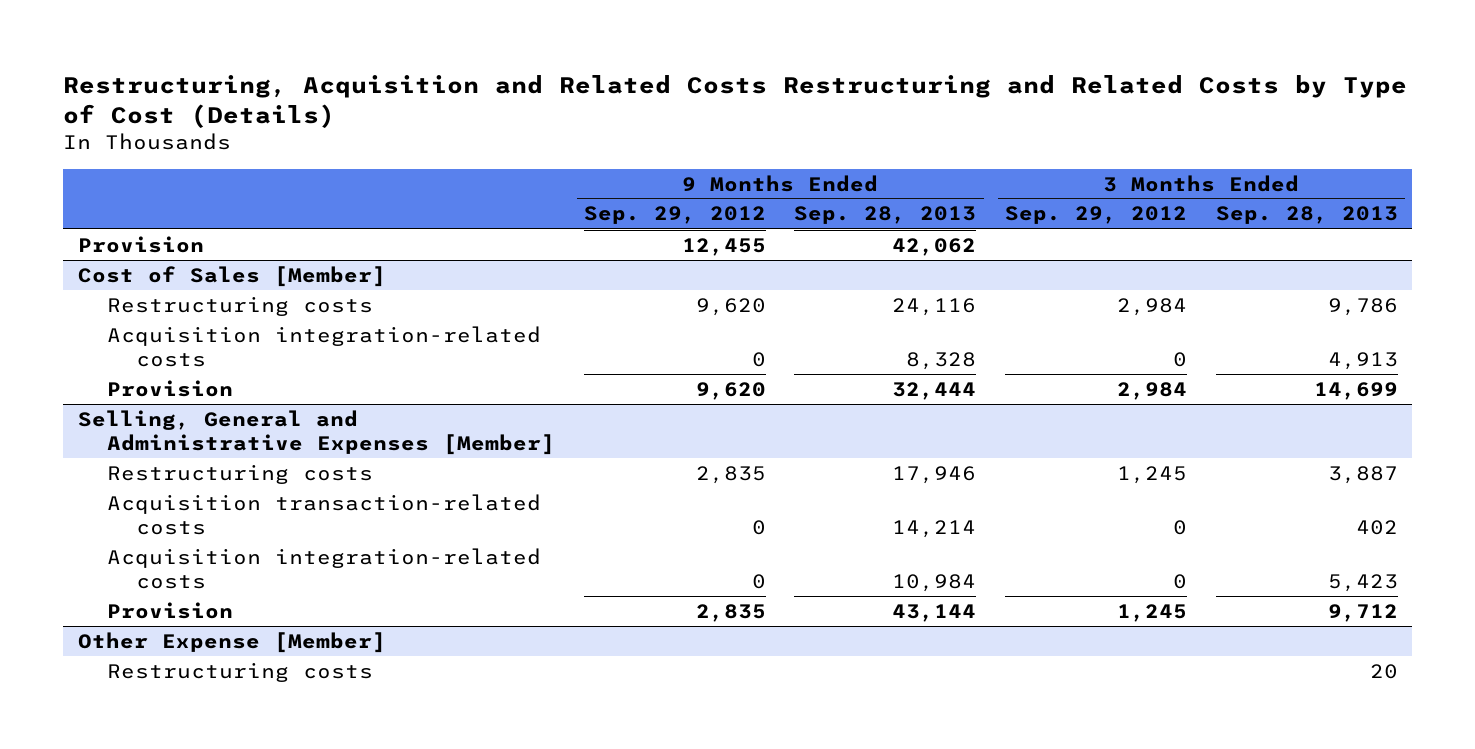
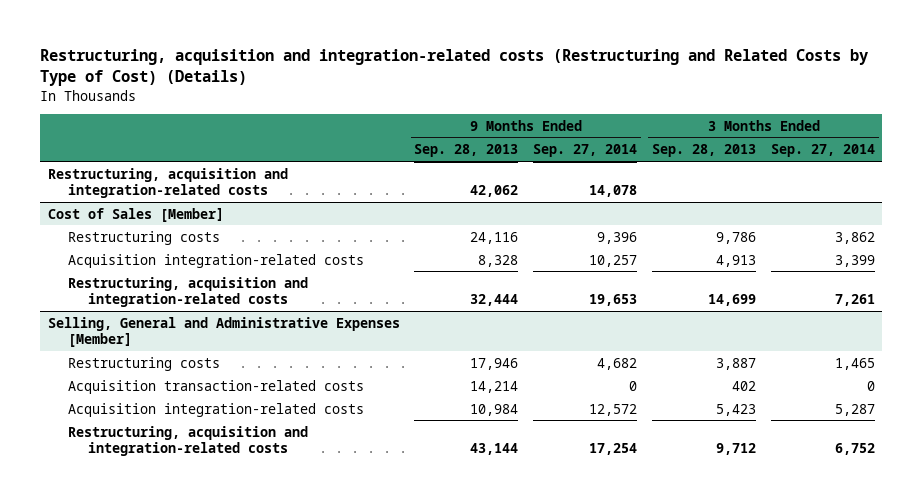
[63,75,1408,129] Restructuring, Acquisition and Related Costs Restructuring and Related Costs by Type of Cost (Details) -> [40,49,869,87] Restructuring, acquisition and integration-related costs (Restructuring and Related Costs by Type of Cost) (Details)
[583,206,766,225] Sep. 29, 2012 -> none
[1005,206,1188,225] Sep. 29, 2012 -> none
none -> [533,144,638,158] Sep. 27, 2014
none -> [771,144,876,158] Sep. 27, 2014
[77,235,204,253] Provision -> [47,167,288,198] Restructuring, acquisition and integration-related costs
[106,379,233,397] Provision -> [67,276,308,307] Restructuring, acquisition and integration-related costs
[77,631,386,653] Other Expense [Member] -> none
[106,661,373,682] Restructuring costs -> none
[106,601,233,619] Provision -> [67,425,308,456] Restructuring, acquisition and integration-related costs

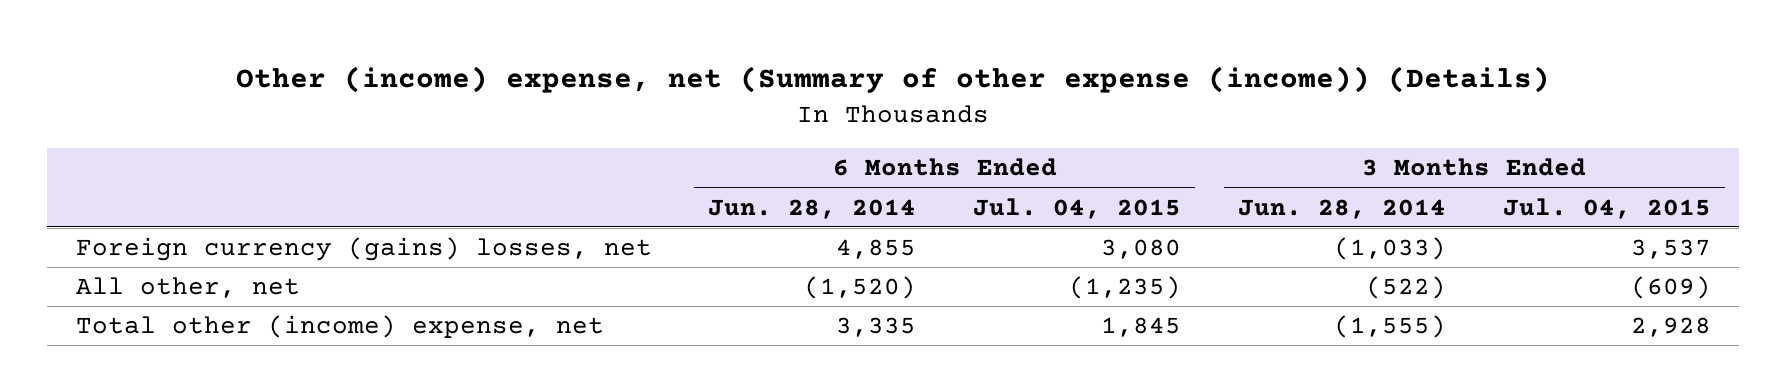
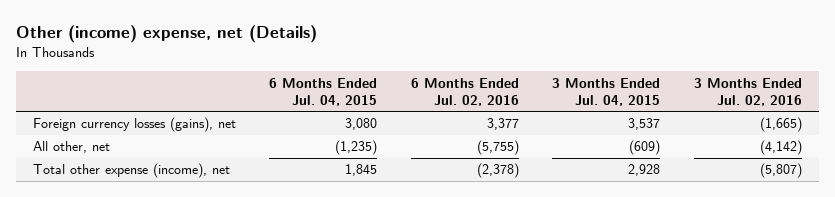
[236,66,1551,94] Other (income) expense, net (Summary of other expense (income)) (Details) -> [16,25,318,44] Other (income) expense, net (Details)
[708,198,917,219] Jun. 28, 2014 -> none
[1237,198,1446,219] Jun. 28, 2014 -> none
none -> [410,77,519,106] 6 Months Ended Jul. 02, 2016
none -> [693,77,802,106] 3 Months Ended Jul. 02, 2016
[75,237,652,262] Foreign currency (gains) losses, net -> [32,117,236,133] Foreign currency losses (gains), net
[75,315,604,339] Total other (income) expense, net -> [32,163,230,179] Total other expense (income), net

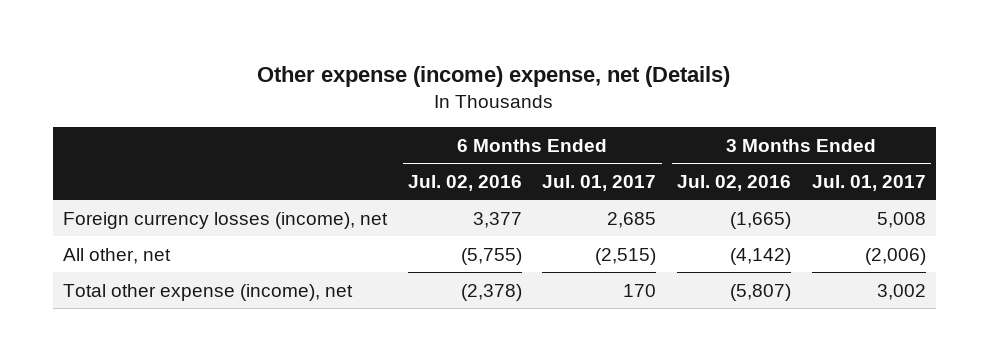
[16,25,318,44] Other (income) expense, net (Details) -> [257,66,731,88] Other expense (income) expense, net (Details)
[269,77,378,106] 6 Months Ended Jul. 04, 2015 -> none
[552,77,661,106] 3 Months Ended Jul. 04, 2015 -> none
none -> [542,174,657,191] Jul. 01, 2017
none -> [811,174,926,191] Jul. 01, 2017
[32,117,236,133] Foreign currency losses (gains), net -> [63,211,389,229] Foreign currency losses (income), net

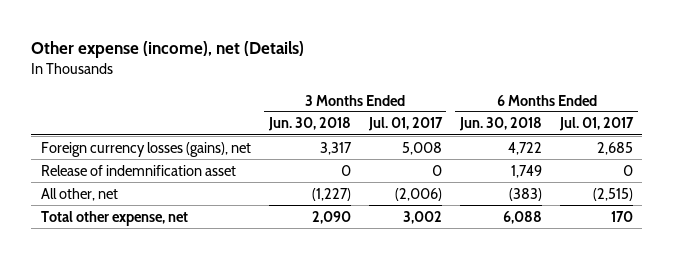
[257,66,731,88] Other expense (income) expense, net (Details) -> [31,41,305,59] Other expense (income), net (Details)
[407,174,522,191] Jul. 02, 2016 -> none
[677,174,792,191] Jul. 02, 2016 -> none
none -> [267,117,351,132] Jun. 30, 2018
none -> [459,117,543,132] Jun. 30, 2018
[63,211,389,229] Foreign currency losses (income), net -> [40,141,251,157] Foreign currency losses (gains), net
none -> [40,164,236,176] Release of indemnification asset
[63,283,354,301] Total other expense (income), net -> [40,210,188,226] Total other expense, net

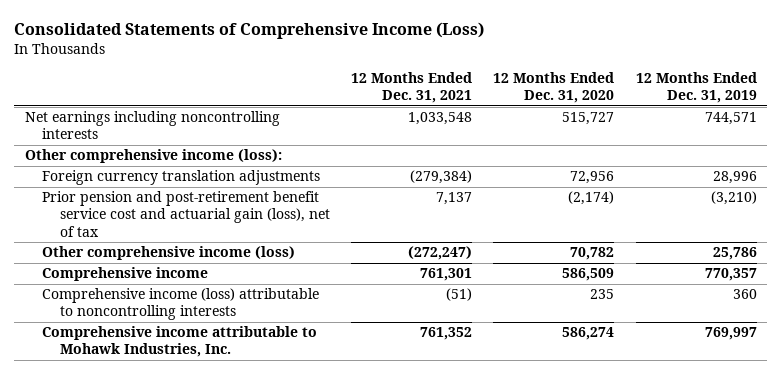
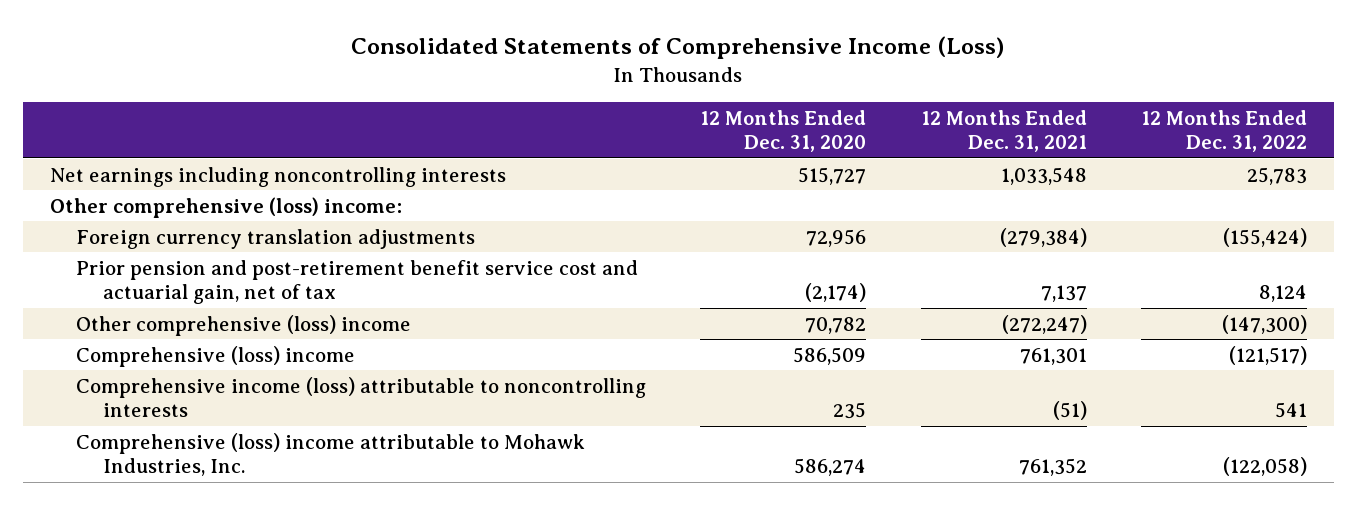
[635,72,757,104] 12 Months Ended Dec. 31, 2019 -> none
none -> [1140,109,1307,153] 12 Months Ended Dec. 31, 2022
[24,149,282,164] Other comprehensive income (loss): -> [50,196,403,218] Other comprehensive (loss) income:
[42,191,330,237] Prior pension and post-retirement benefit service cost and actuarial gain (loss), net of tax -> [76,259,639,305] Prior pension and post-retirement benefit service cost and actuarial gain, net of tax
[42,246,296,261] Other comprehensive income (loss) -> [76,314,412,336] Other comprehensive (loss) income
[42,267,209,282] Comprehensive income -> [76,345,356,367] Comprehensive (loss) income
[42,326,318,358] Comprehensive income attributable to Mohawk Industries, Inc. -> [76,432,586,477] Comprehensive (loss) income attributable to Mohawk Industries, Inc.

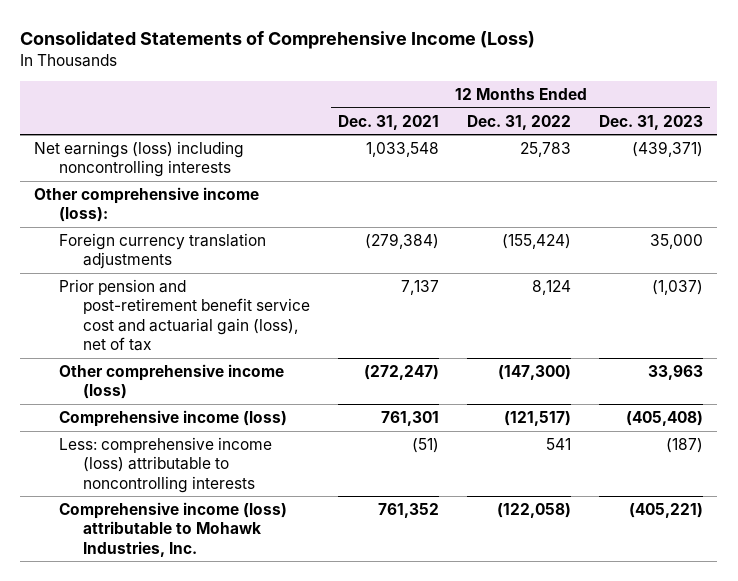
[700,109,867,153] 12 Months Ended Dec. 31, 2020 -> none
none -> [599,114,704,130] Dec. 31, 2023
[50,166,507,187] Net earnings including noncontrolling interests -> [34,141,245,178] Net earnings (loss) including noncontrolling interests
[50,196,403,218] Other comprehensive (loss) income: -> [34,187,260,223] Other comprehensive income (loss):
[76,259,639,305] Prior pension and post-retirement benefit service cost and actuarial gain, net of tax -> [58,279,310,352] Prior pension and post-retirement benefit service cost and actuarial gain (loss), net of tax
[76,314,412,336] Other comprehensive (loss) income -> [58,364,284,400] Other comprehensive income (loss)
[76,345,356,367] Comprehensive (loss) income -> [58,410,287,428] Comprehensive income (loss)
[76,376,647,418] Comprehensive income (loss) attributable to noncontrolling interests -> [58,437,272,493] Less: comprehensive income (loss) attributable to noncontrolling interests
[76,432,586,477] Comprehensive (loss) income attributable to Mohawk Industries, Inc. -> [58,502,287,557] Comprehensive income (loss) attributable to Mohawk Industries, Inc.

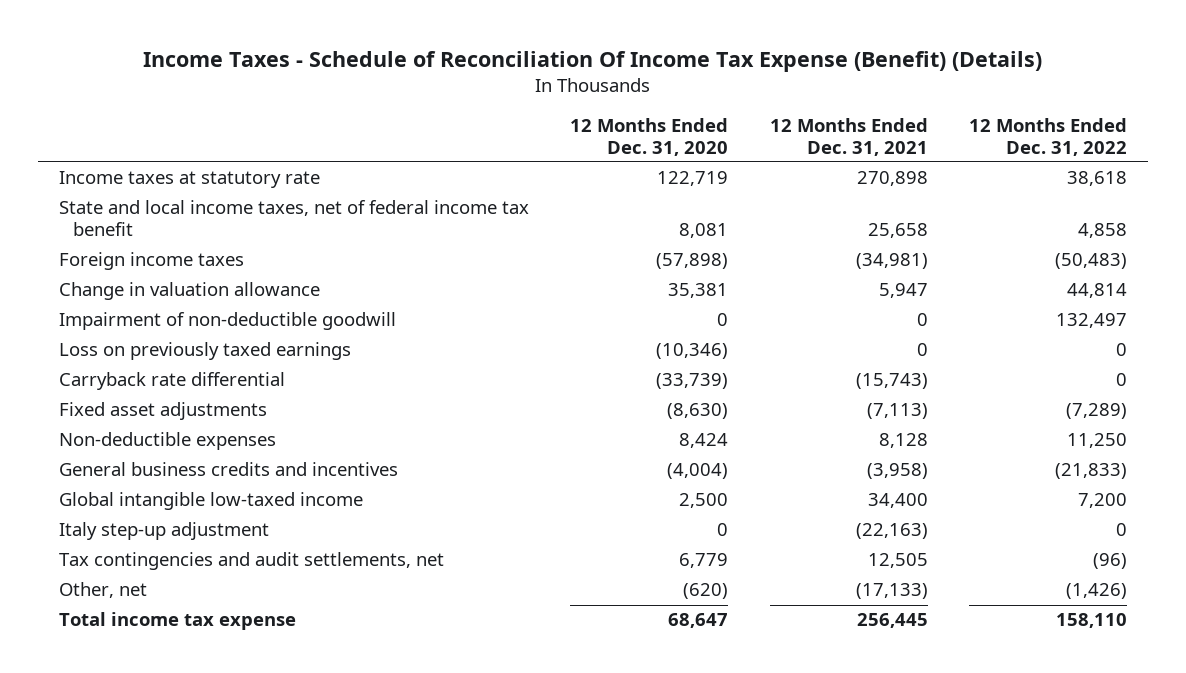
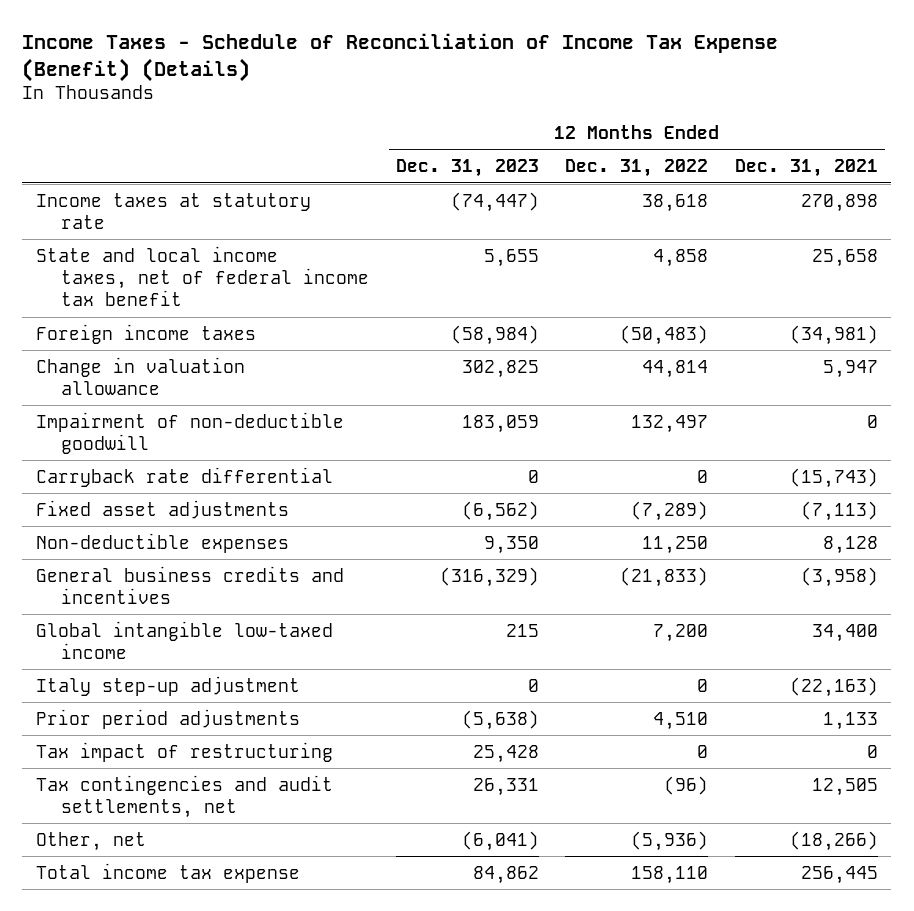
[142,50,1042,72] Income Taxes - Schedule of Reconciliation Of Income Tax Expense (Benefit) (Details) -> [22,33,779,83] Income Taxes - Schedule of Reconciliation of Income Tax Expense (Benefit) (Details)
[570,117,729,156] 12 Months Ended Dec. 31, 2020 -> none
none -> [395,159,539,178] Dec. 31, 2023
[58,342,351,361] Loss on previously taxed earnings -> none
none -> [35,708,300,729] Prior period adjustments
none -> [35,741,333,762] Tax impact of restructuring
[855,583,928,600] (17,133) -> [790,830,879,851] (18,266)
[1065,583,1127,600] (1,426) -> [631,830,709,851] (5,936)

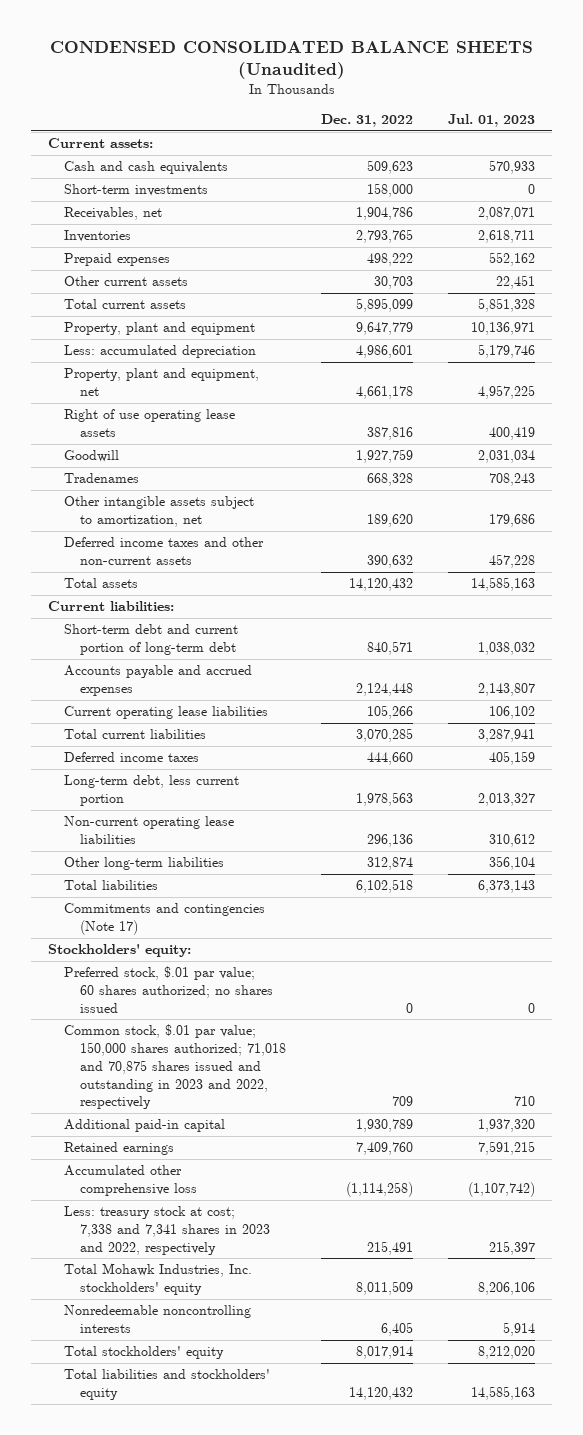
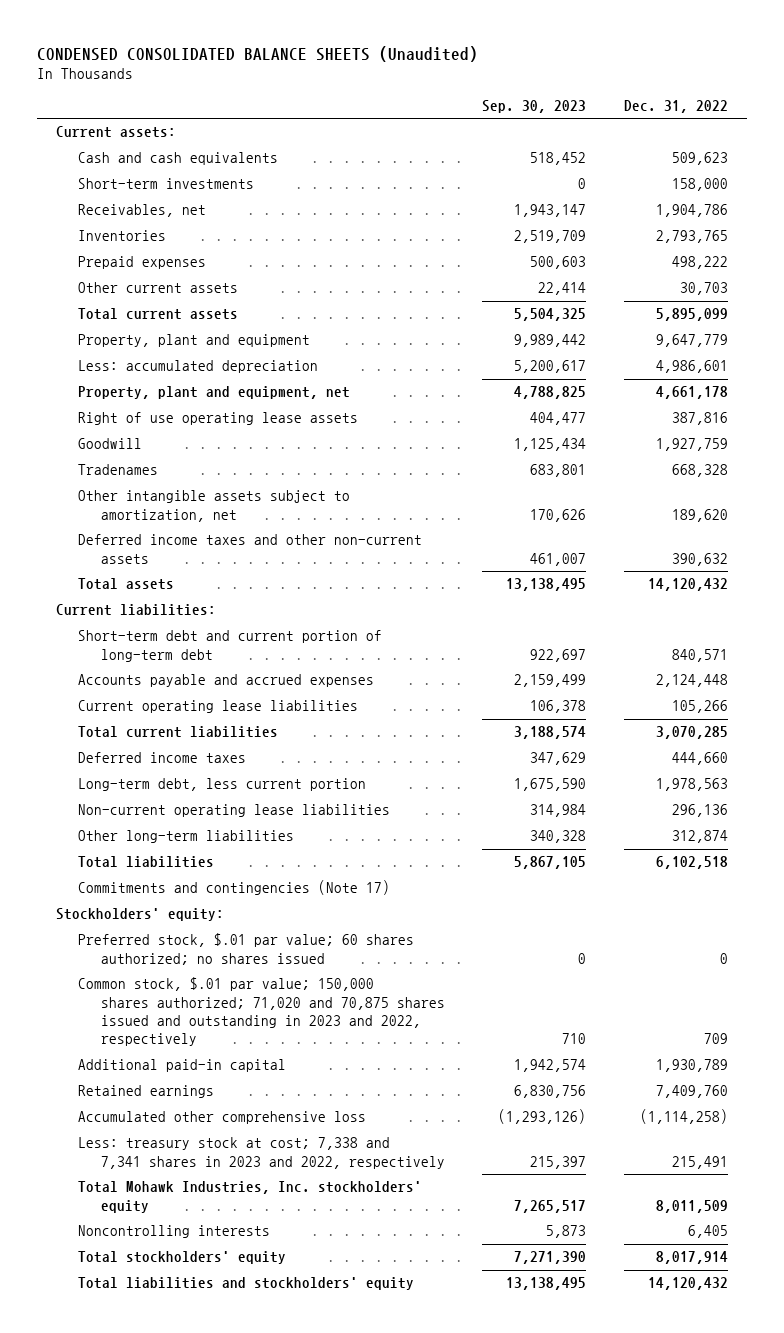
[447,114,535,128] Jul. 01, 2023 -> none
none -> [482,100,587,114] Sep. 30, 2023
[64,1024,286,1110] Common stock, $.01 par value; 150,000 shares authorized; 71,018 and 70,875 shares issued and outstanding in 2023 and 2022, respectively -> [78,977,445,1047] Common stock, $.01 par value; 150,000 shares authorized; 71,020 and 70,875 shares issued and outstanding in 2023 and 2022, respectively
[64,1305,252,1334] Nonredeemable noncontrolling interests -> [78,1225,271,1239] Noncontrolling interests

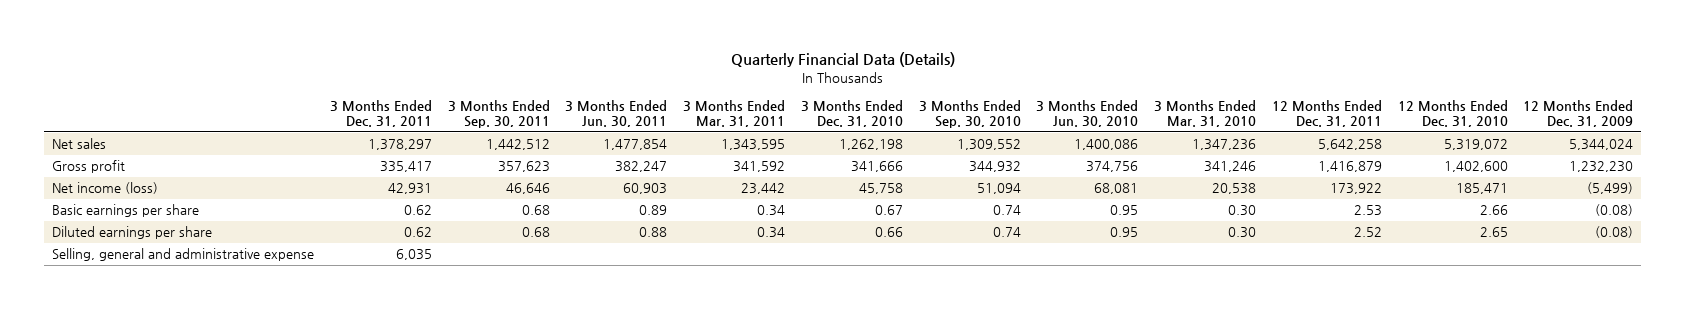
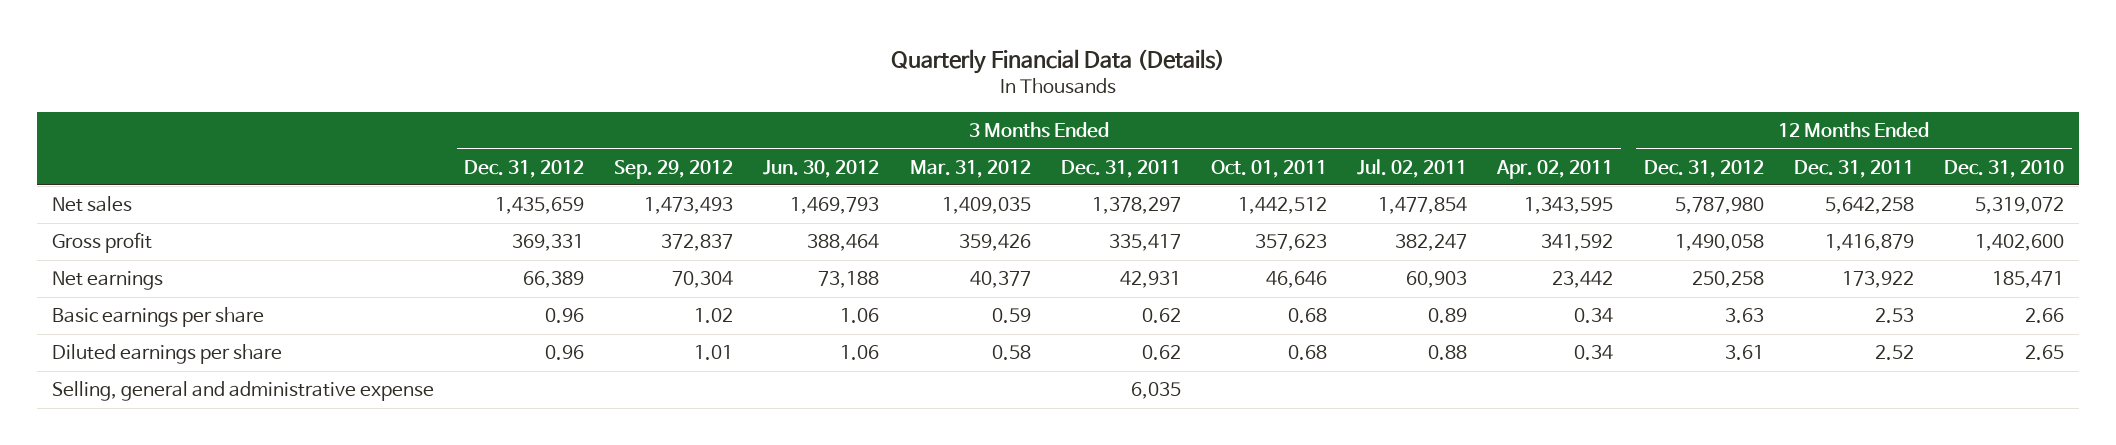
[447,99,550,129] 3 Months Ended Sep. 30, 2011 -> none
[565,99,668,128] 3 Months Ended Jun. 30, 2011 -> none
[683,99,786,128] 3 Months Ended Mar. 31, 2011 -> none
[800,99,903,128] 3 Months Ended Dec. 31, 2010 -> none
[918,99,1021,129] 3 Months Ended Sep. 30, 2010 -> none
[1036,99,1139,128] 3 Months Ended Jun. 30, 2010 -> none
[1154,99,1257,128] 3 Months Ended Mar. 31, 2010 -> none
[1523,99,1634,128] 12 Months Ended Dec. 31, 2009 -> none
none -> [464,159,585,178] Dec. 31, 2012
none -> [614,159,734,179] Sep. 29, 2012
none -> [763,159,880,178] Jun. 30, 2012
none -> [909,159,1031,178] Mar. 31, 2012
none -> [1211,159,1328,178] Oct. 01, 2011
none -> [1357,158,1468,178] Jul. 02, 2011
none -> [1496,159,1614,179] Apr. 02, 2011
none -> [1643,159,1764,178] Dec. 31, 2012
[52,182,159,195] Net income (loss) -> [51,271,163,291] Net earnings

